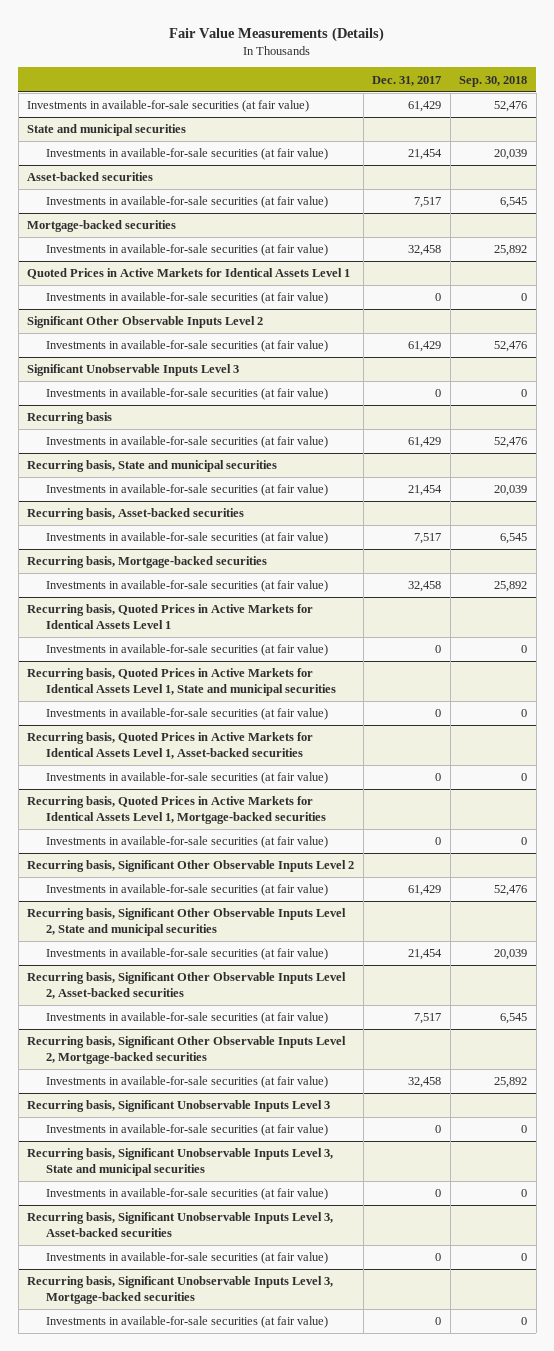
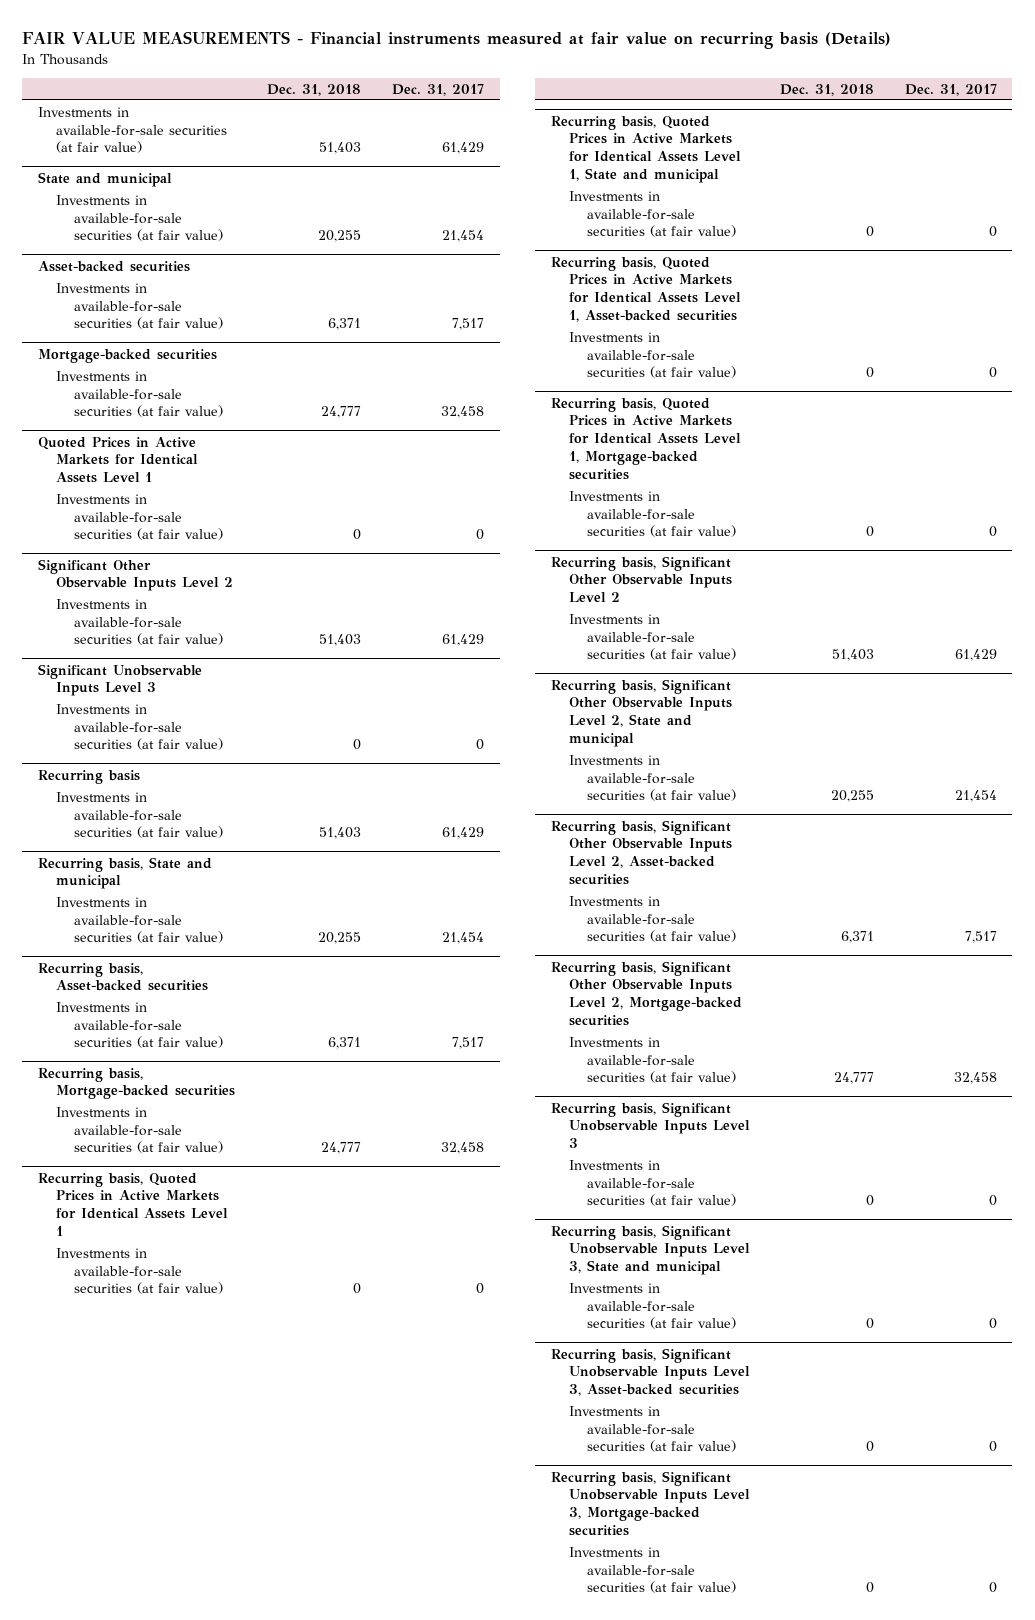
[169,26,385,42] Fair Value Measurements (Details) -> [22,31,892,50] FAIR VALUE MEASUREMENTS - Financial instruments measured at fair value on recurring basis (Details)
[459,75,528,87] Sep. 30, 2018 -> none
none -> [266,83,361,96] Dec. 31, 2018
[27,124,187,137] State and municipal securities -> [37,171,172,187] State and municipal
[27,460,278,473] Recurring basis, State and municipal securities -> [37,856,212,890] Recurring basis, State and municipal
[27,668,337,696] Recurring basis, Quoted Prices in Active Markets for Identical Assets Level 1, State and municipal securities -> [550,115,741,184] Recurring basis, Quoted Prices in Active Markets for Identical Assets Level 1, State and municipal
[27,908,347,936] Recurring basis, Significant Other Observable Inputs Level 2, State and municipal securities -> [550,678,732,748] Recurring basis, Significant Other Observable Inputs Level 2, State and municipal
[27,1148,334,1176] Recurring basis, Significant Unobservable Inputs Level 3, State and municipal securities -> [550,1224,750,1276] Recurring basis, Significant Unobservable Inputs Level 3, State and municipal

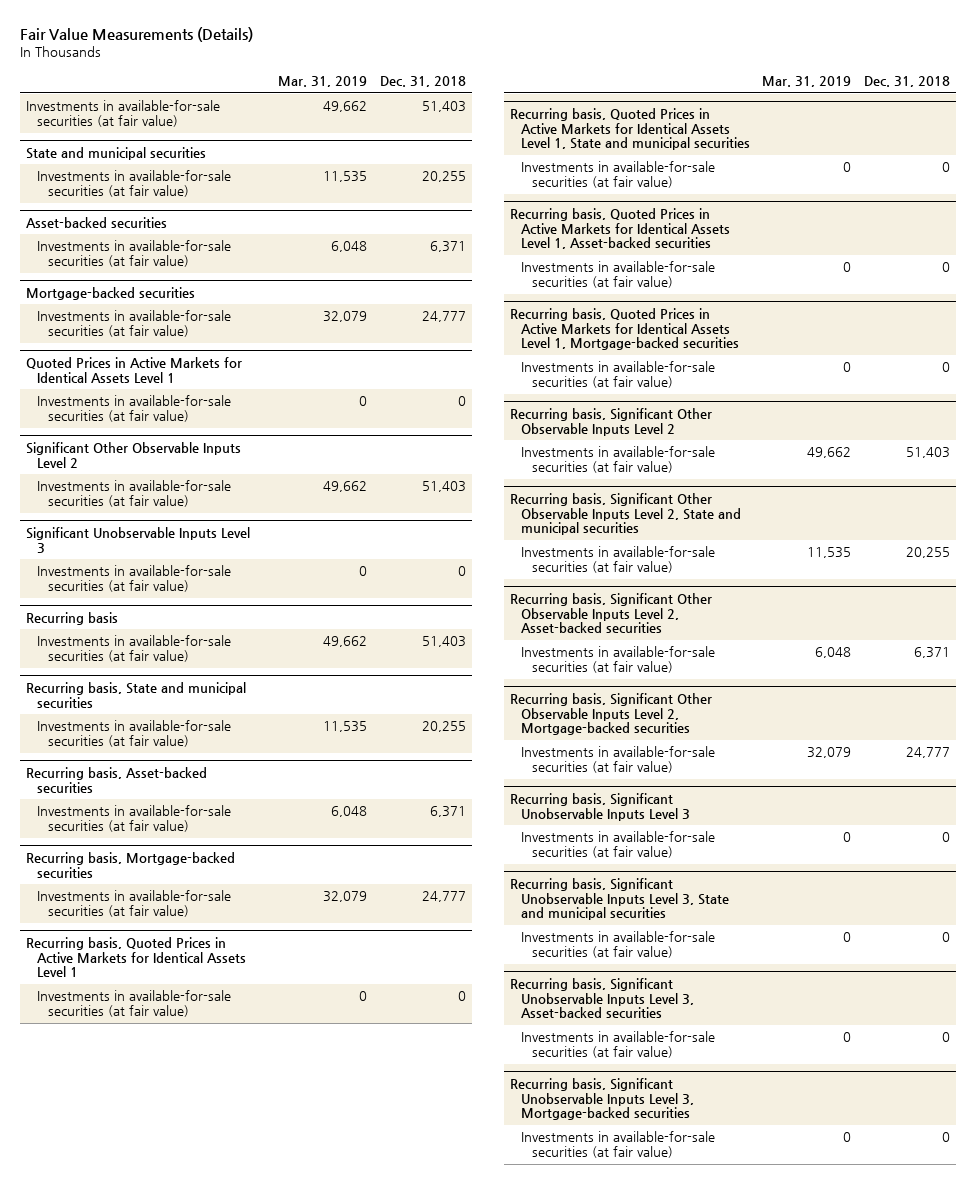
[22,31,892,50] FAIR VALUE MEASUREMENTS - Financial instruments measured at fair value on recurring basis (Details) -> [19,27,253,43] Fair Value Measurements (Details)
[392,83,485,96] Dec. 31, 2017 -> none
none -> [278,76,368,88] Mar. 31, 2019
[37,171,172,187] State and municipal -> [25,146,206,160] State and municipal securities
[37,856,212,890] Recurring basis, State and municipal -> [25,681,246,708] Recurring basis, State and municipal securities
[550,115,741,184] Recurring basis, Quoted Prices in Active Markets for Identical Assets Level 1, State and municipal -> [510,107,750,151] Recurring basis, Quoted Prices in Active Markets for Identical Assets Level 1, State and municipal securities
[550,678,732,748] Recurring basis, Significant Other Observable Inputs Level 2, State and municipal -> [510,492,741,536] Recurring basis, Significant Other Observable Inputs Level 2, State and municipal securities
[550,1224,750,1276] Recurring basis, Significant Unobservable Inputs Level 3, State and municipal -> [510,877,729,921] Recurring basis, Significant Unobservable Inputs Level 3, State and municipal securities

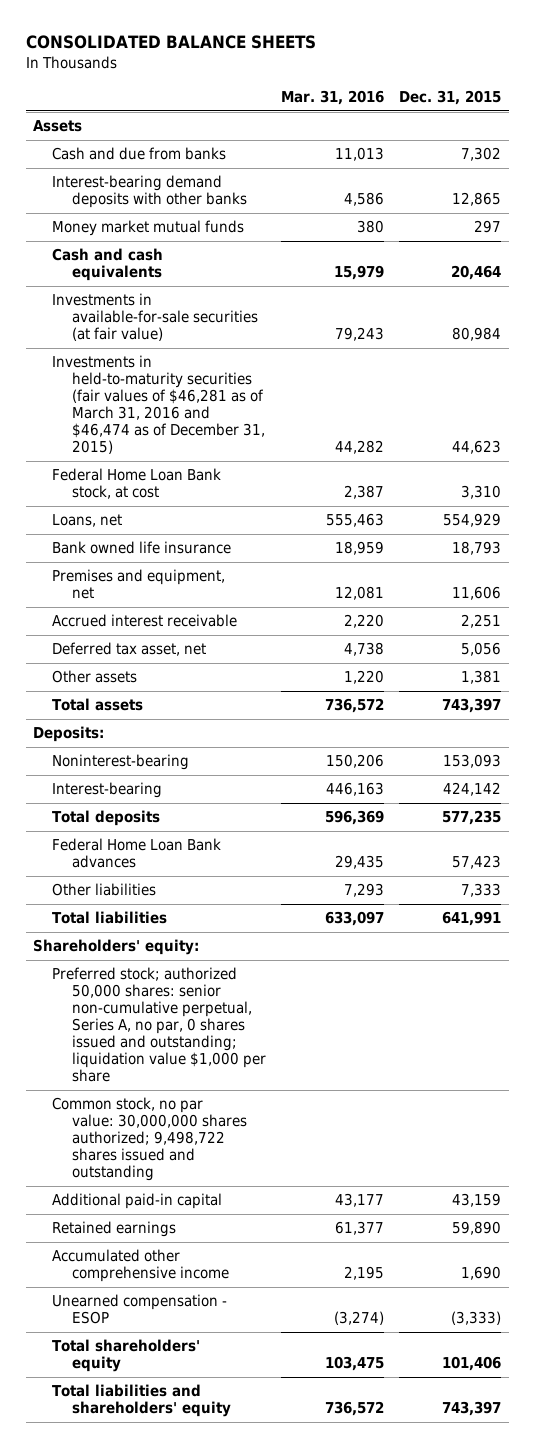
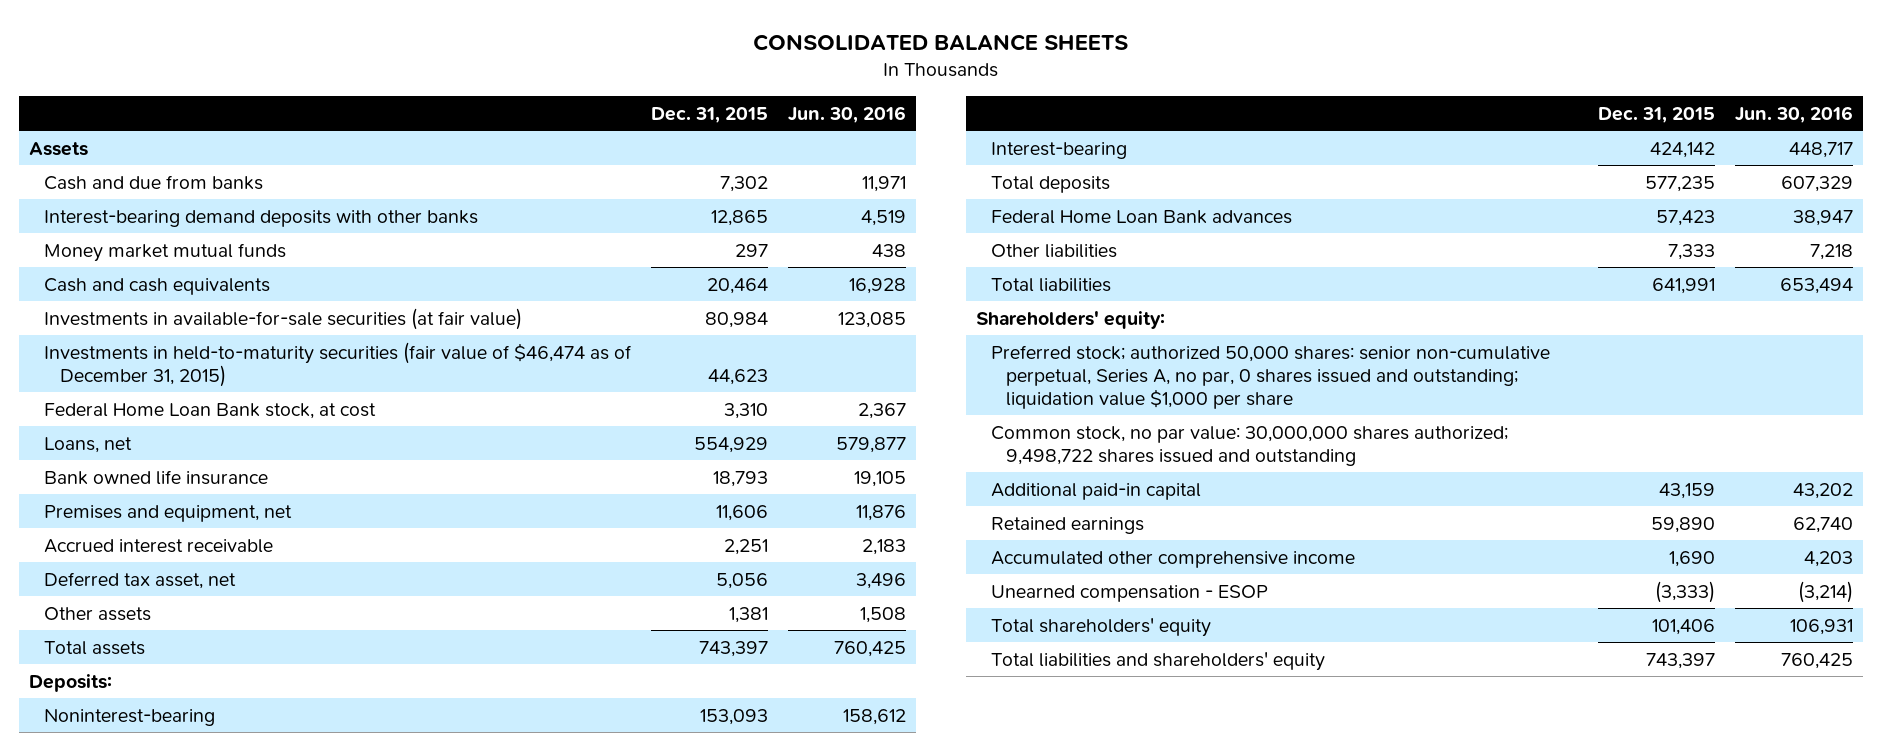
[280,89,384,105] Mar. 31, 2016 -> none
none -> [788,105,907,123] Jun. 30, 2016
[52,355,265,455] Investments in held-to-maturity securities (fair values of $46,281 as of March 31, 2016 and $46,474 as of December 31, 2015) -> [44,341,633,387] Investments in held-to-maturity securities (fair value of $46,474 as of December 31, 2015)

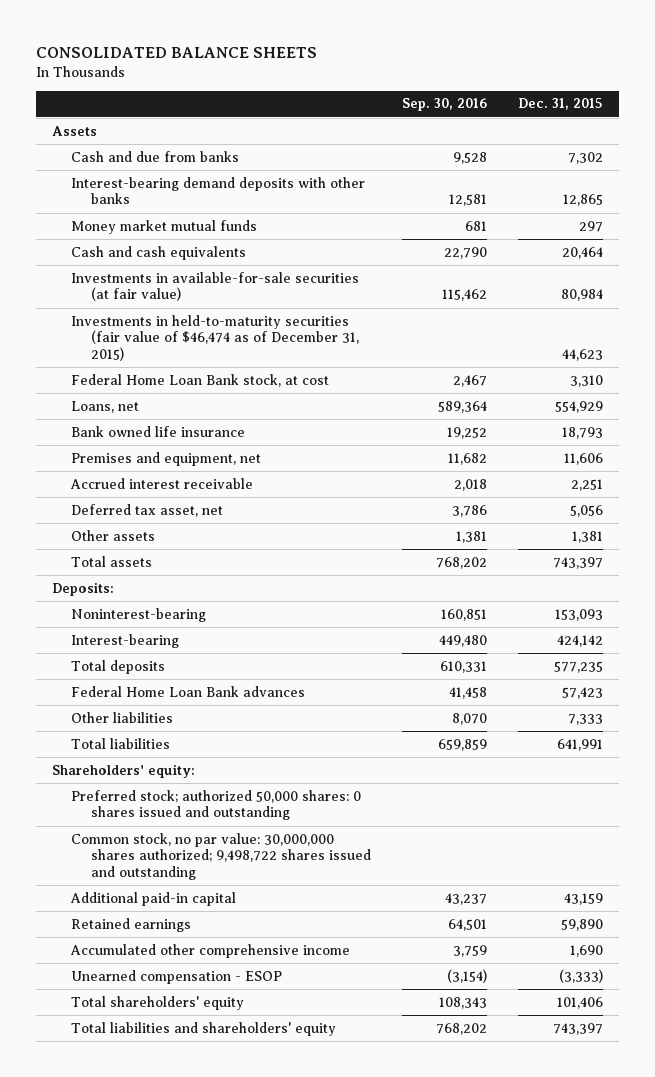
[788,105,907,123] Jun. 30, 2016 -> none
none -> [401,98,487,112] Sep. 30, 2016
[990,344,1550,409] Preferred stock; authorized 50,000 shares: senior non-cumulative perpetual, Series A, no par, 0 shares issued and outstanding; liquidation value $1,000 per share -> [71,789,362,821] Preferred stock; authorized 50,000 shares: 0 shares issued and outstanding

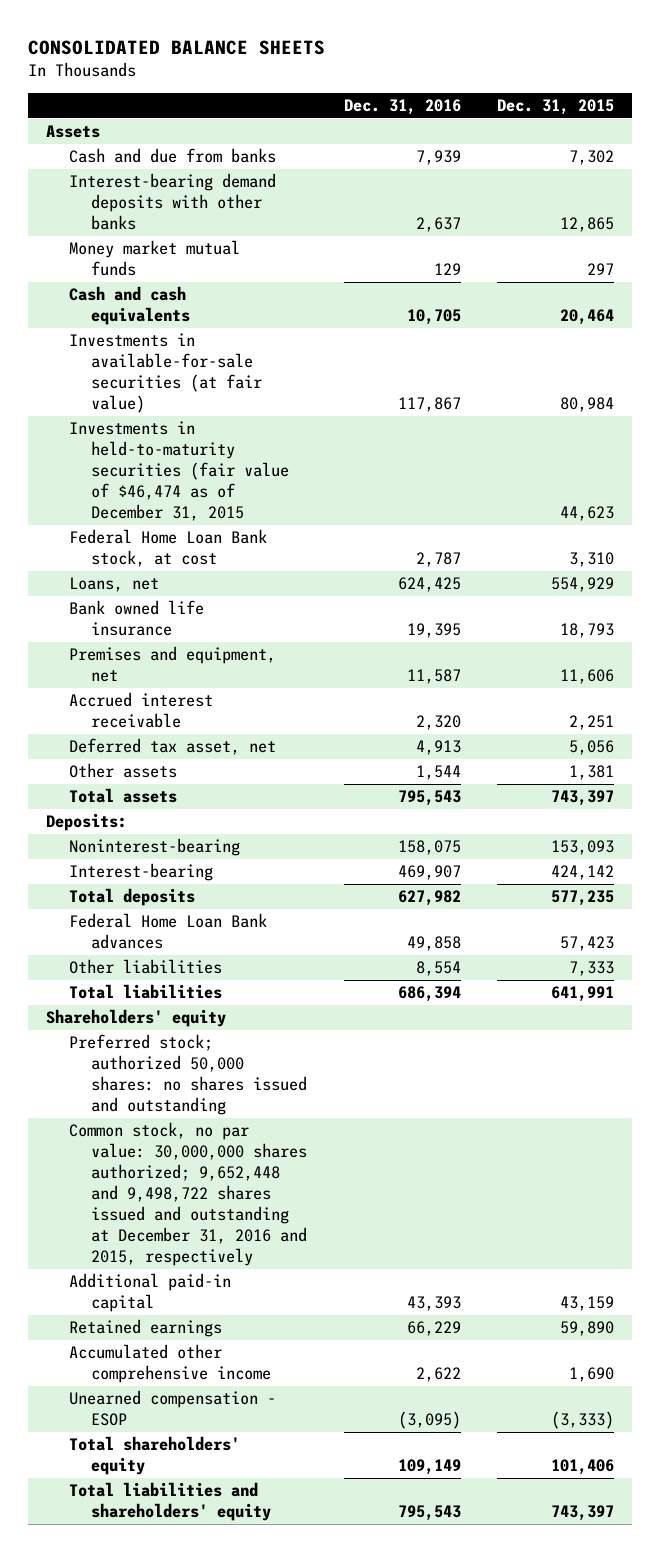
[401,98,487,112] Sep. 30, 2016 -> none
none -> [343,98,461,115] Dec. 31, 2016
[71,314,359,362] Investments in held-to-maturity securities (fair value of $46,474 as of December 31, 2015) -> [68,421,290,522] Investments in held-to-maturity securities (fair value of $46,474 as of December 31, 2015
[51,763,195,778] Shareholders' equity: -> [46,1009,227,1028] Shareholders' equity
[71,789,362,821] Preferred stock; authorized 50,000 shares: 0 shares issued and outstanding -> [68,1034,308,1116] Preferred stock; authorized 50,000 shares: no shares issued and outstanding
[71,832,371,881] Common stock, no par value: 30,000,000 shares authorized; 9,498,722 shares issued and outstanding -> [68,1122,308,1266] Common stock, no par value: 30,000,000 shares authorized; 9,652,448 and 9,498,722 shares issued and outstanding at December 31, 2016 and 2015, respectively

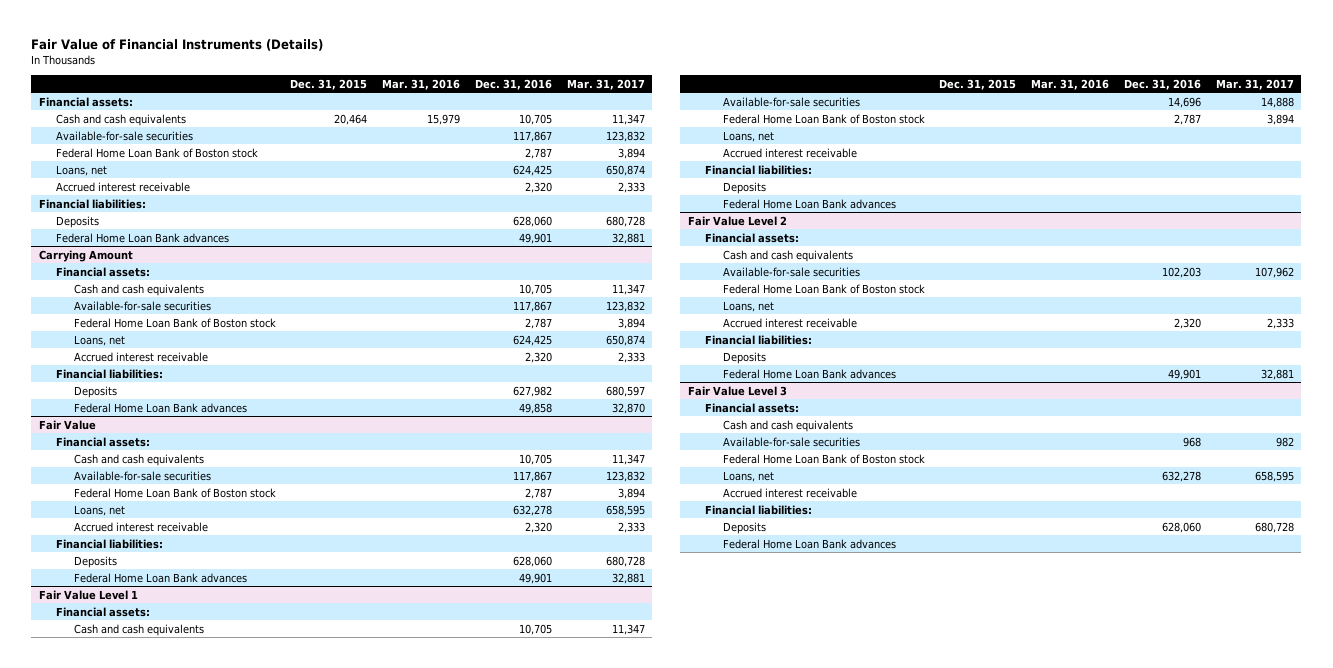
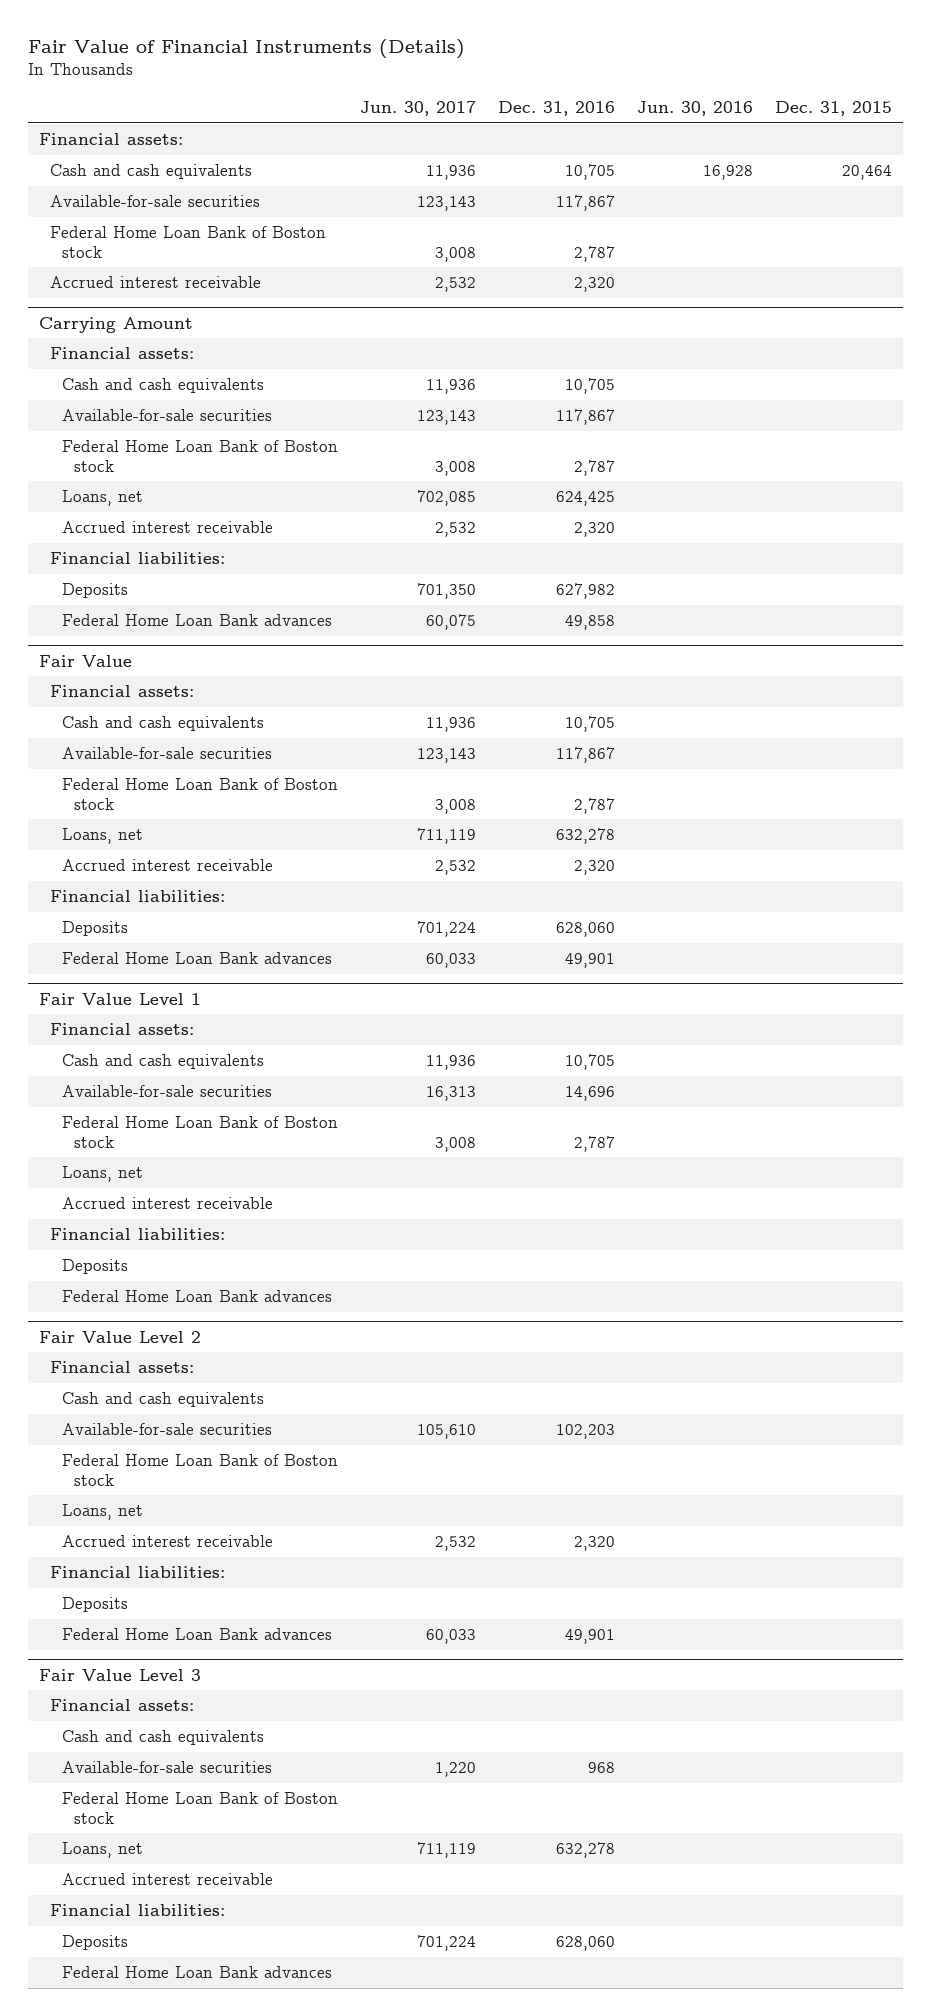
[382,78,461,90] Mar. 31, 2016 -> none
[566,78,645,90] Mar. 31, 2017 -> none
none -> [359,100,476,116] Jun. 30, 2017
none -> [636,100,753,116] Jun. 30, 2016
[56,164,108,176] Loans, net -> none
[38,198,146,209] Financial liabilities: -> none
[56,215,100,228] Deposits -> none
[56,232,230,243] Federal Home Loan Bank advances -> none

